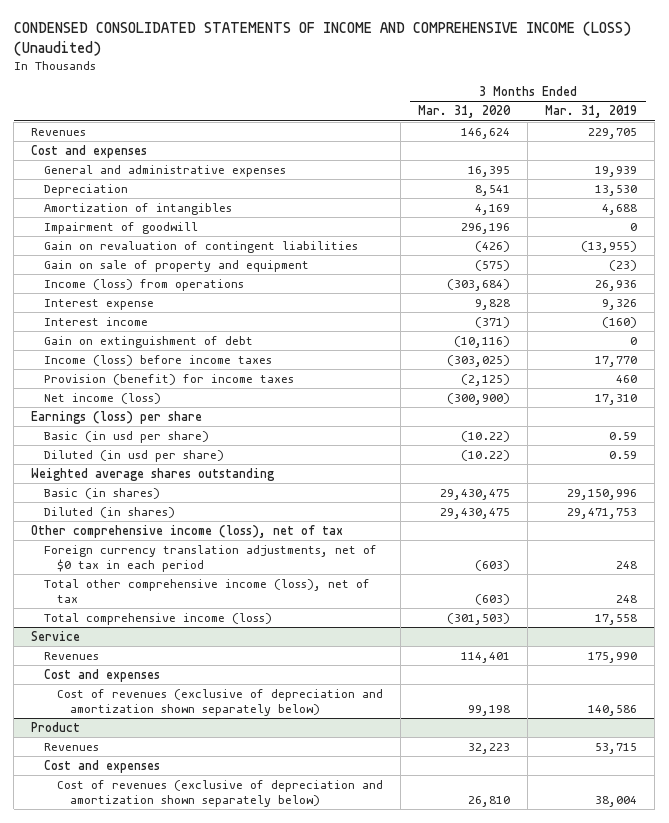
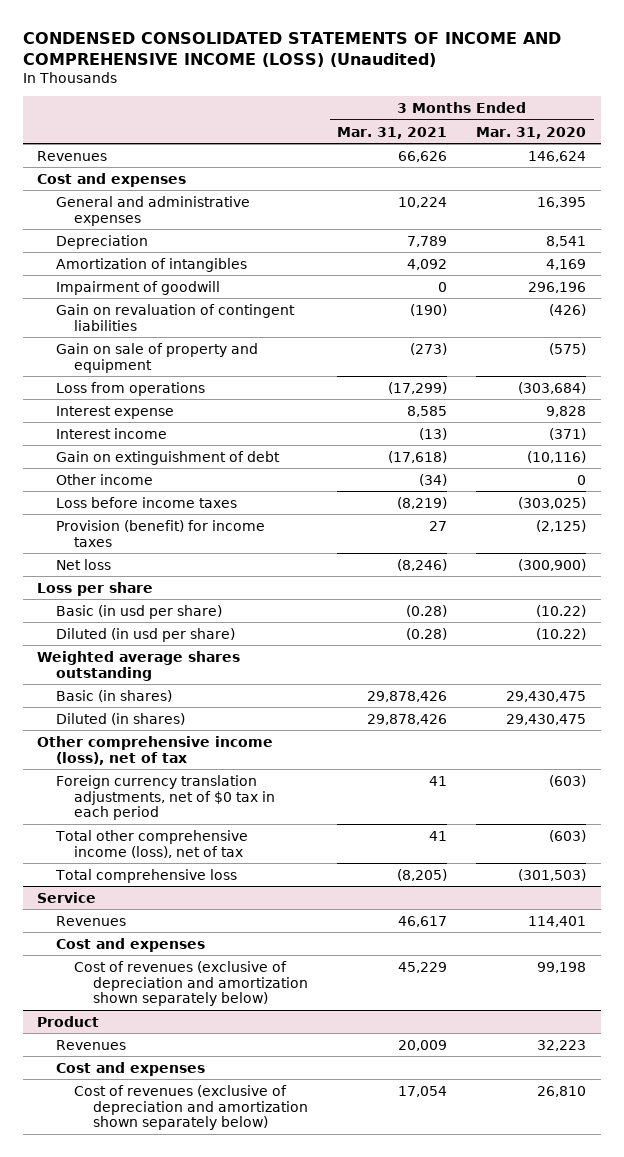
[545,105,638,119] Mar. 31, 2019 -> none
none -> [337,126,448,139] Mar. 31, 2021
[44,279,245,292] Income (loss) from operations -> [55,381,205,396] Loss from operations
none -> [55,473,153,485] Other income
[44,355,273,367] Income (loss) before income taxes -> [55,496,237,508] Loss before income taxes
[44,393,162,405] Net income (loss) -> [55,558,111,570] Net loss
[31,411,203,425] Earnings (loss) per share -> [37,581,154,596] Loss per share
[44,613,273,626] Total comprehensive income (loss) -> [54,868,237,883] Total comprehensive loss

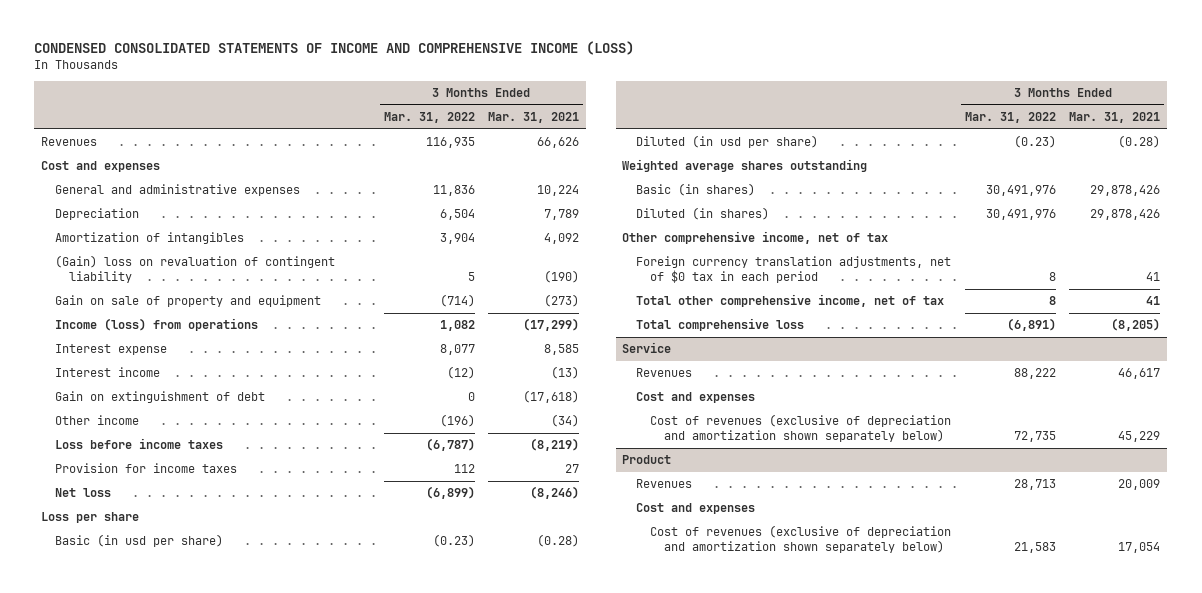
[22,31,561,67] CONDENSED CONSOLIDATED STATEMENTS OF INCOME AND COMPREHENSIVE INCOME (LOSS) (Unaudited) -> [34,40,635,55] CONDENSED CONSOLIDATED STATEMENTS OF INCOME AND COMPREHENSIVE INCOME (LOSS)
[476,126,587,139] Mar. 31, 2020 -> none
none -> [383,111,475,123] Mar. 31, 2022
[55,280,220,295] Impairment of goodwill -> none
[55,303,295,331] Gain on revaluation of contingent liabilities -> [54,255,335,284] (Gain) loss on revaluation of contingent liability
[55,381,205,396] Loss from operations -> [54,318,258,332] Income (loss) from operations
[55,519,265,547] Provision (benefit) for income taxes -> [54,463,237,474] Provision for income taxes
[37,735,274,765] Other comprehensive income (loss), net of tax -> [622,231,889,245] Other comprehensive income, net of tax
[54,829,248,858] Total other comprehensive income (loss), net of tax -> [636,294,945,308] Total other comprehensive income, net of tax

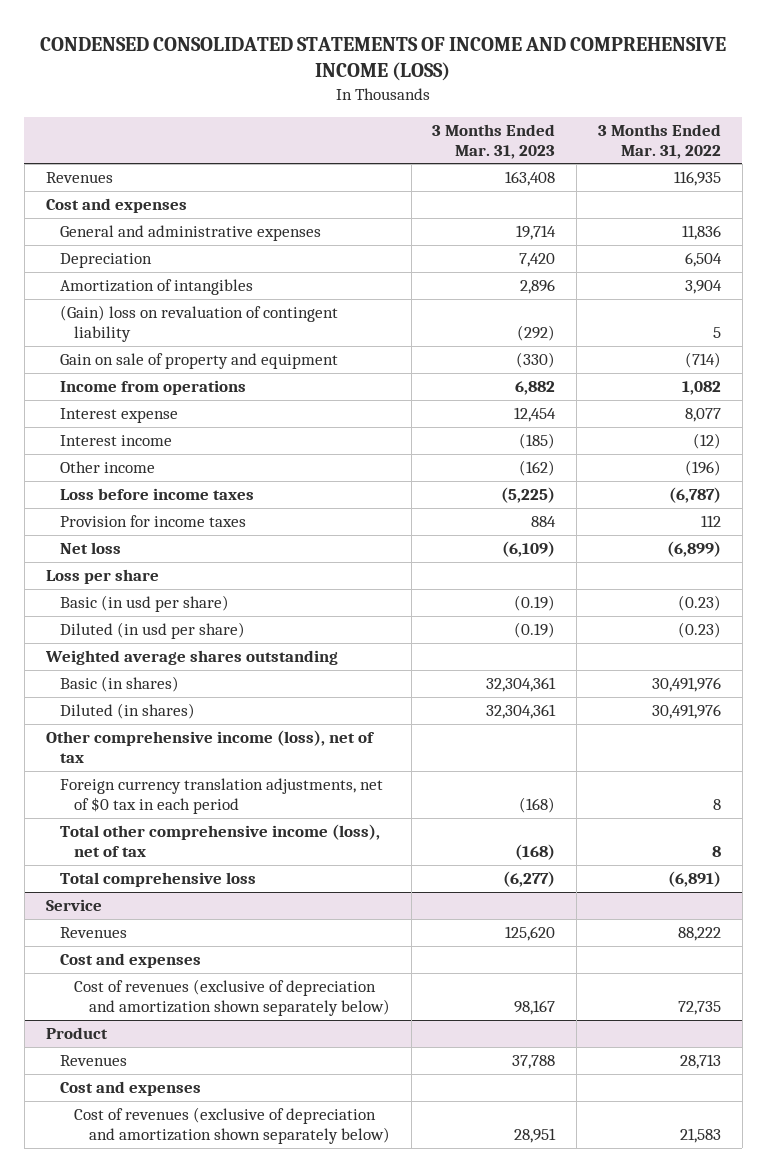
[488,111,580,123] Mar. 31, 2021 -> none
none -> [432,123,556,159] 3 Months Ended Mar. 31, 2023
[54,318,258,332] Income (loss) from operations -> [60,380,247,396] Income from operations
[54,391,265,404] Gain on extinguishment of debt -> none
[622,231,889,245] Other comprehensive income, net of tax -> [45,730,375,764] Other comprehensive income (loss), net of tax
[636,294,945,308] Total other comprehensive income, net of tax -> [60,824,381,858] Total other comprehensive income (loss), net of tax

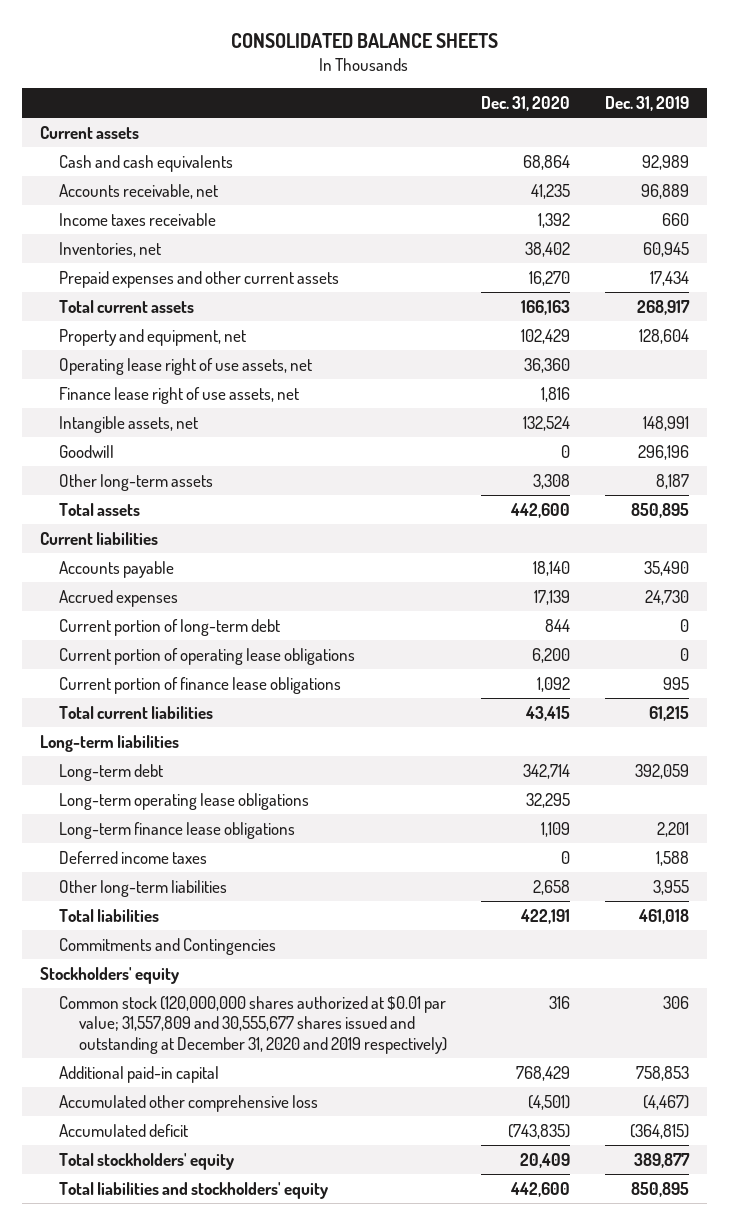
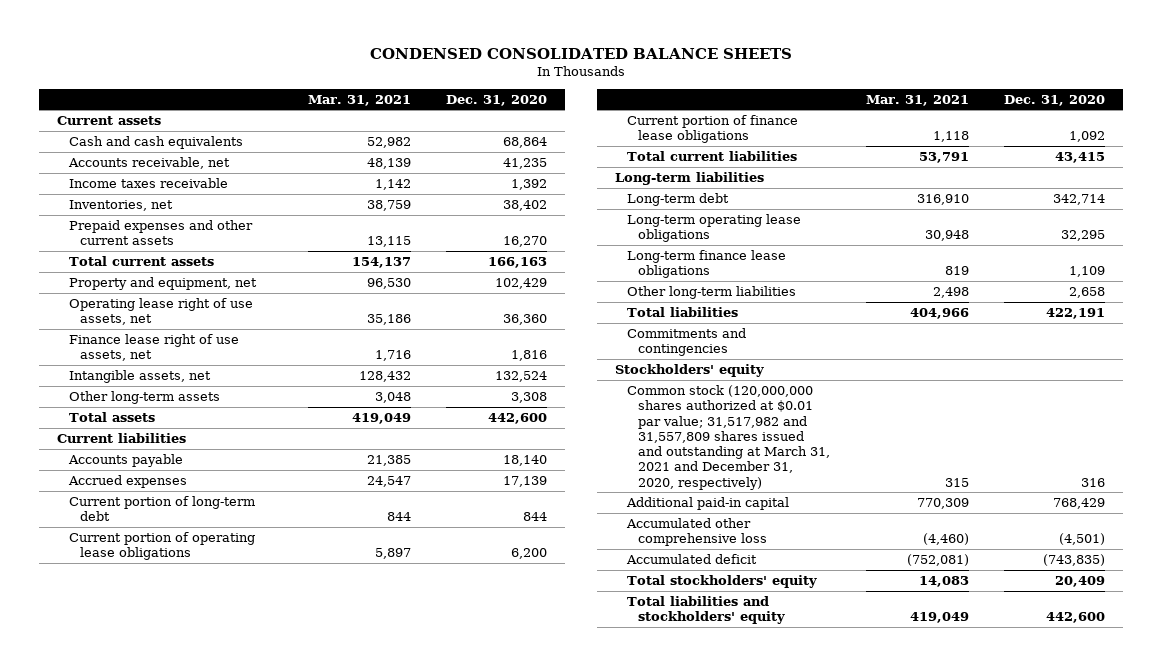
[231,33,499,49] CONSOLIDATED BALANCE SHEETS -> [370,47,793,59] CONDENSED CONSOLIDATED BALANCE SHEETS
[605,95,690,111] Dec. 31, 2019 -> none
none -> [307,94,411,106] Mar. 31, 2021
[59,444,115,458] Goodwill -> none
[59,850,208,864] Deferred income taxes -> none
[59,937,277,955] Commitments and Contingencies -> [626,328,746,357] Commitments and contingencies
[59,995,447,1054] Common stock (120,000,000 shares authorized at $0.01 par value; 31,557,809 and 30,555,677 shares issued and outstanding at December 31, 2020 and 2019 respectively) -> [626,385,831,490] Common stock (120,000,000 shares authorized at $0.01 par value; 31,517,982 and 31,557,809 shares issued and outstanding at March 31, 2021 and December 31, 2020, respectively)

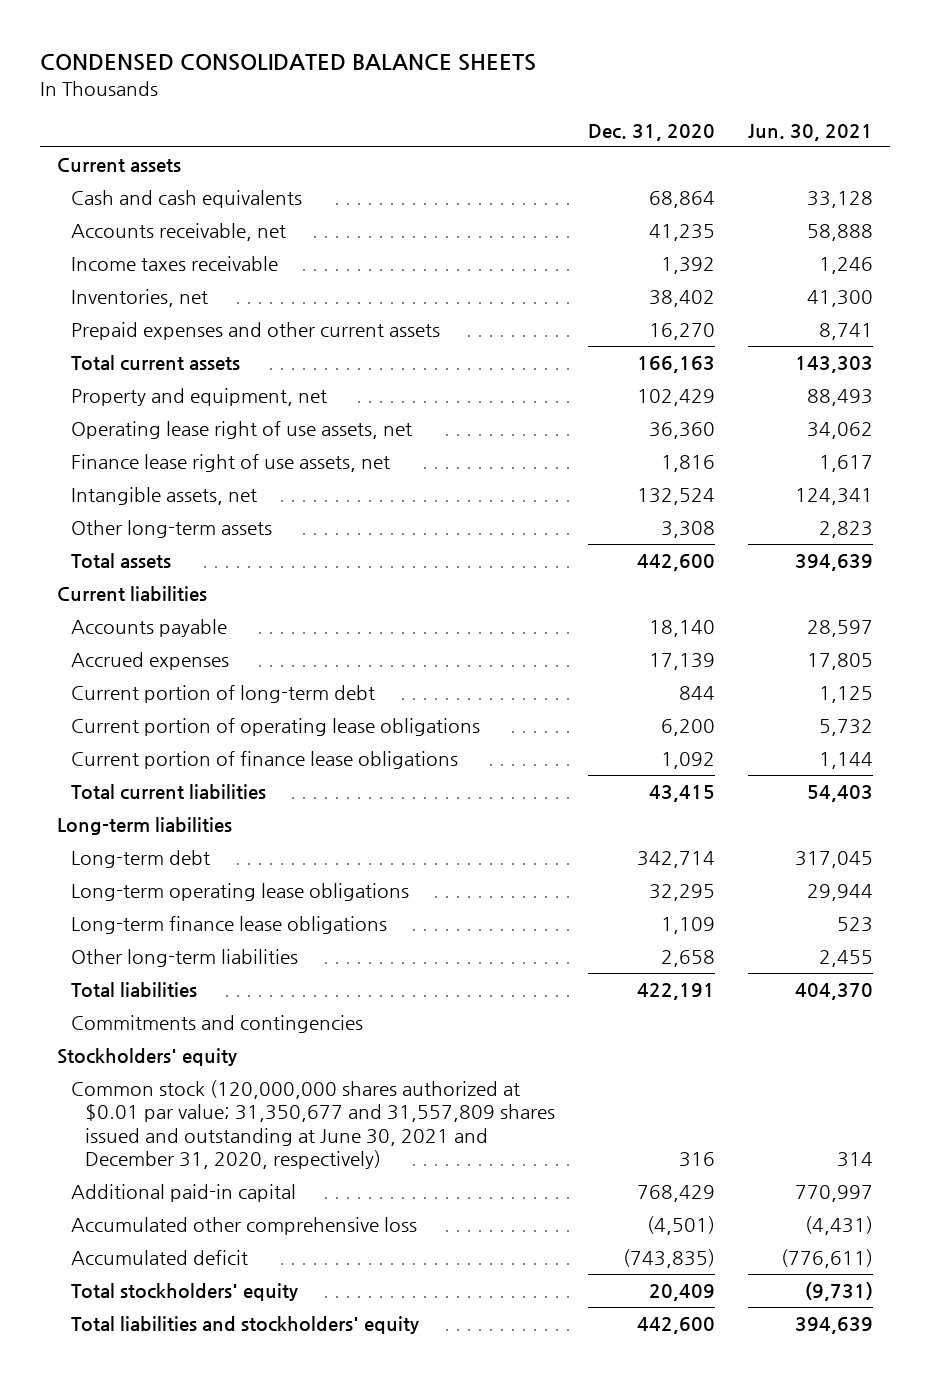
[307,94,411,106] Mar. 31, 2021 -> none
none -> [748,123,874,141] Jun. 30, 2021
[626,385,831,490] Common stock (120,000,000 shares authorized at $0.01 par value; 31,517,982 and 31,557,809 shares issued and outstanding at March 31, 2021 and December 31, 2020, respectively) -> [70,1080,555,1169] Common stock (120,000,000 shares authorized at $0.01 par value; 31,350,677 and 31,557,809 shares issued and outstanding at June 30, 2021 and December 31, 2020, respectively)

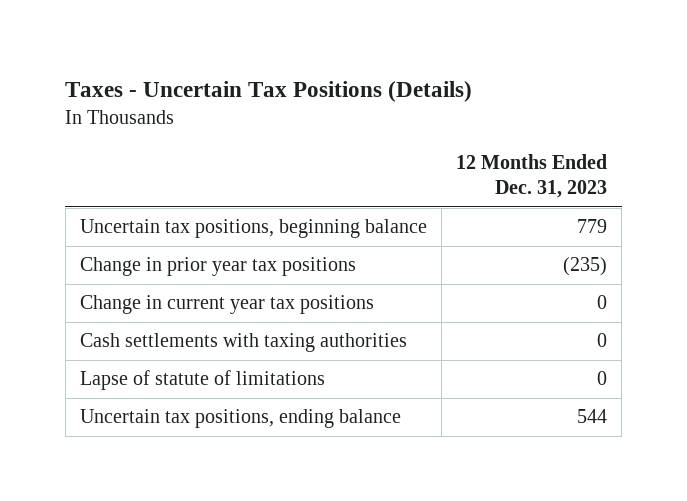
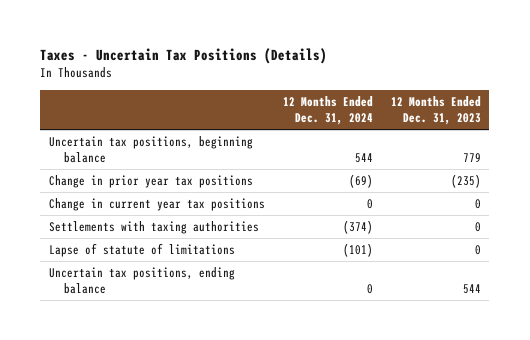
none -> [282,95,373,126] 12 Months Ended Dec. 31, 2024
[79,333,407,353] Cash settlements with taxing authorities -> [49,220,260,234] Settlements with taxing authorities

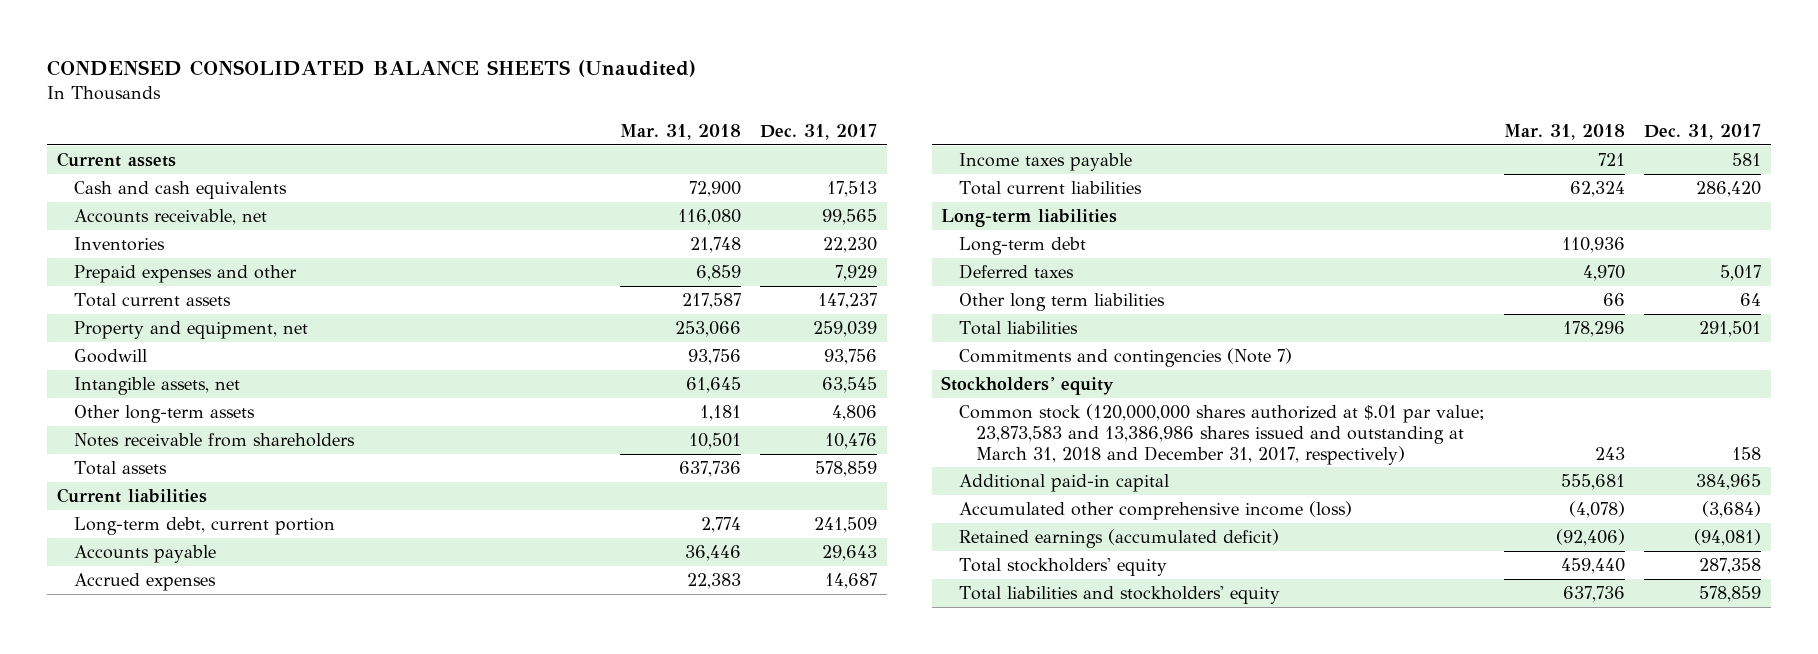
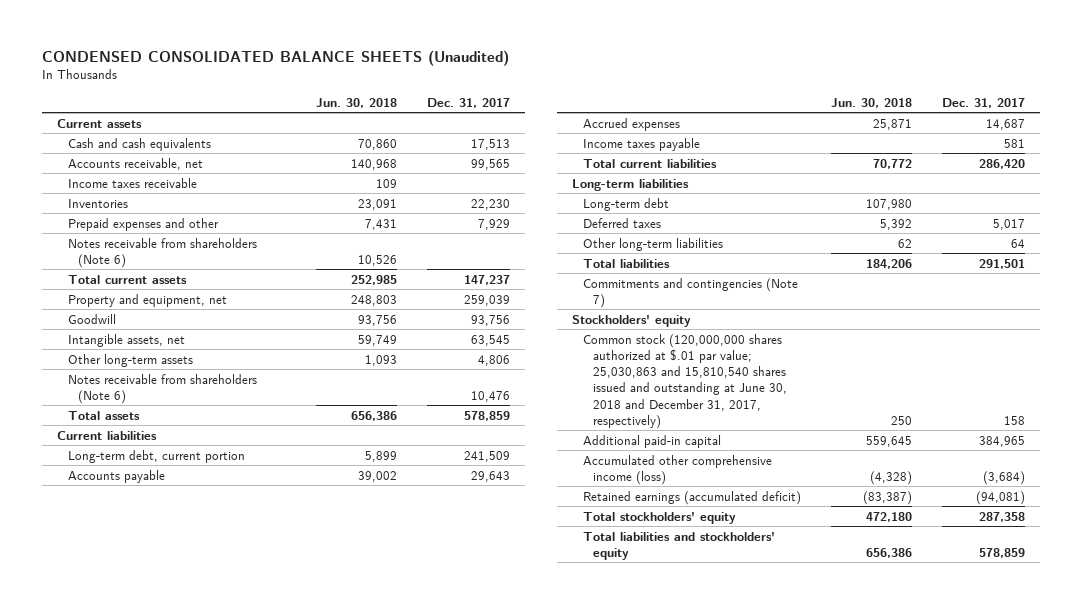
[619,124,741,141] Mar. 31, 2018 -> none
none -> [315,97,397,108] Jun. 30, 2018
none -> [67,177,197,188] Income taxes receivable
none -> [67,237,257,268] Notes receivable from shareholders (Note 6)
[74,432,356,447] Notes receivable from shareholders -> [67,373,257,404] Notes receivable from shareholders (Note 6)
[958,292,1165,311] Other long term liabilities -> [582,237,723,251] Other long-term liabilities
[958,403,1485,465] Common stock (120,000,000 shares authorized at $.01 par value; 23,873,583 and 13,386,986 shares issued and outstanding at March 31, 2018 and December 31, 2017, respectively) -> [582,333,788,429] Common stock (120,000,000 shares authorized at $.01 par value; 25,030,863 and 15,810,540 shares issued and outstanding at June 30, 2018 and December 31, 2017, respectively)

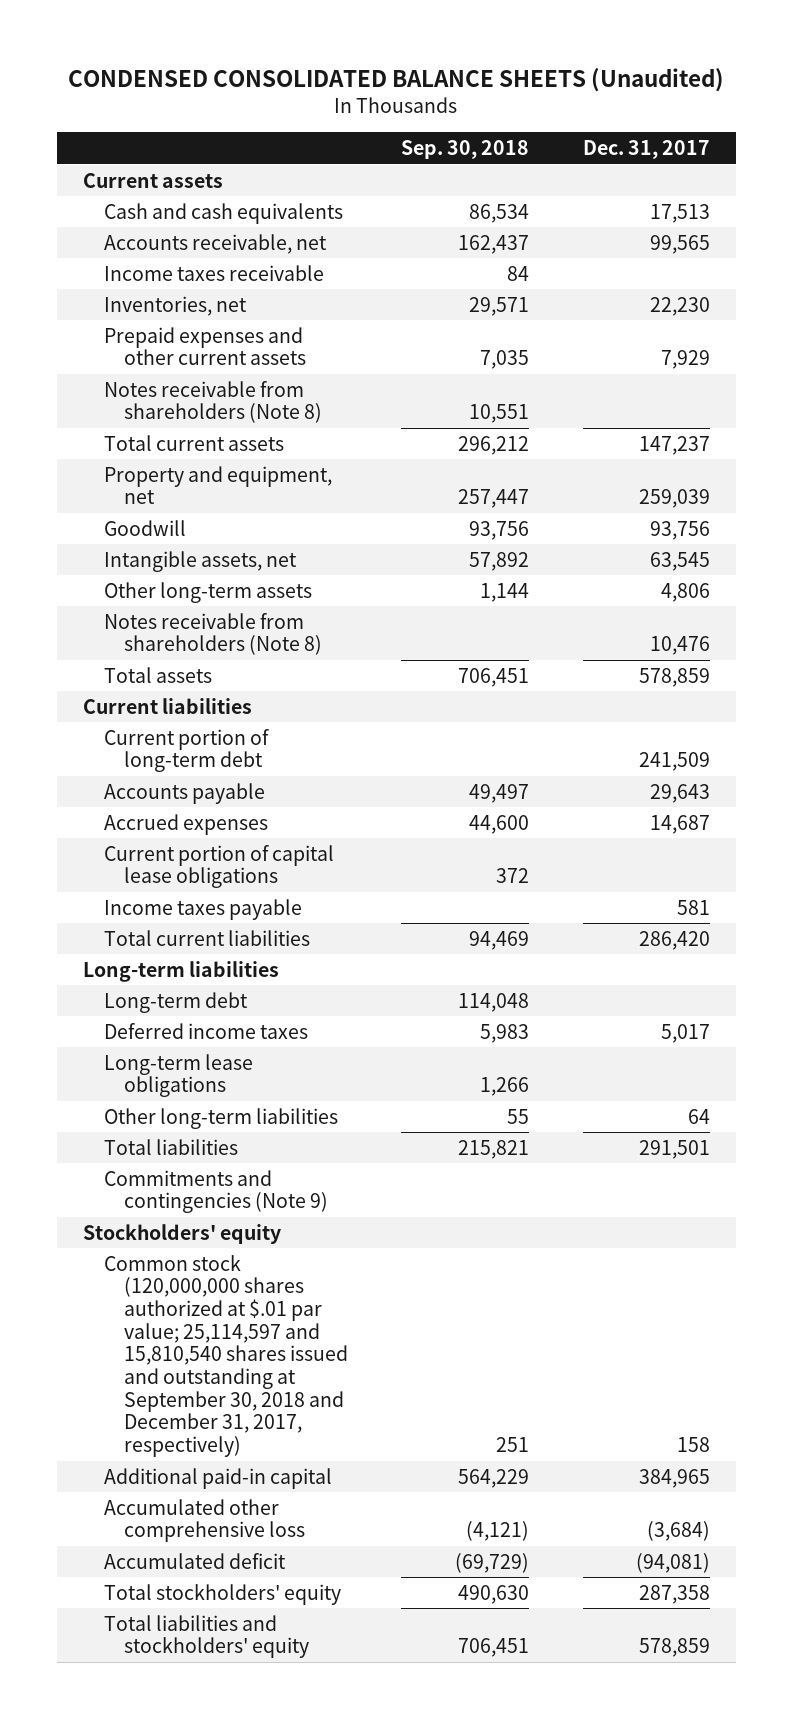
[315,97,397,108] Jun. 30, 2018 -> none
none -> [401,140,530,160] Sep. 30, 2018
[67,198,128,208] Inventories -> [103,295,247,316] Inventories, net
[67,217,219,231] Prepaid expenses and other -> [103,326,306,366] Prepaid expenses and other current assets
[67,237,257,268] Notes receivable from shareholders (Note 6) -> [103,380,322,424] Notes receivable from shareholders (Note 8)
[67,373,257,404] Notes receivable from shareholders (Note 6) -> [103,612,322,656] Notes receivable from shareholders (Note 8)
[67,449,245,463] Long-term debt, current portion -> [103,728,269,773] Current portion of long-term debt
none -> [103,844,334,889] Current portion of capital lease obligations
[582,217,661,228] Deferred taxes -> [103,1022,308,1039] Deferred income taxes
none -> [103,1053,253,1098] Long-term lease obligations
[582,277,798,308] Commitments and contingencies (Note 7) -> [103,1169,328,1214] Commitments and contingencies (Note 9)
[582,333,788,429] Common stock (120,000,000 shares authorized at $.01 par value; 25,030,863 and 15,810,540 shares issued and outstanding at June 30, 2018 and December 31, 2017, respectively) -> [103,1254,348,1458] Common stock (120,000,000 shares authorized at $.01 par value; 25,114,597 and 15,810,540 shares issued and outstanding at September 30, 2018 and December 31, 2017, respectively)
[582,454,772,485] Accumulated other comprehensive income (loss) -> [103,1498,305,1543] Accumulated other comprehensive loss
[582,490,801,505] Retained earnings (accumulated deficit) -> [103,1552,286,1569] Accumulated deficit

